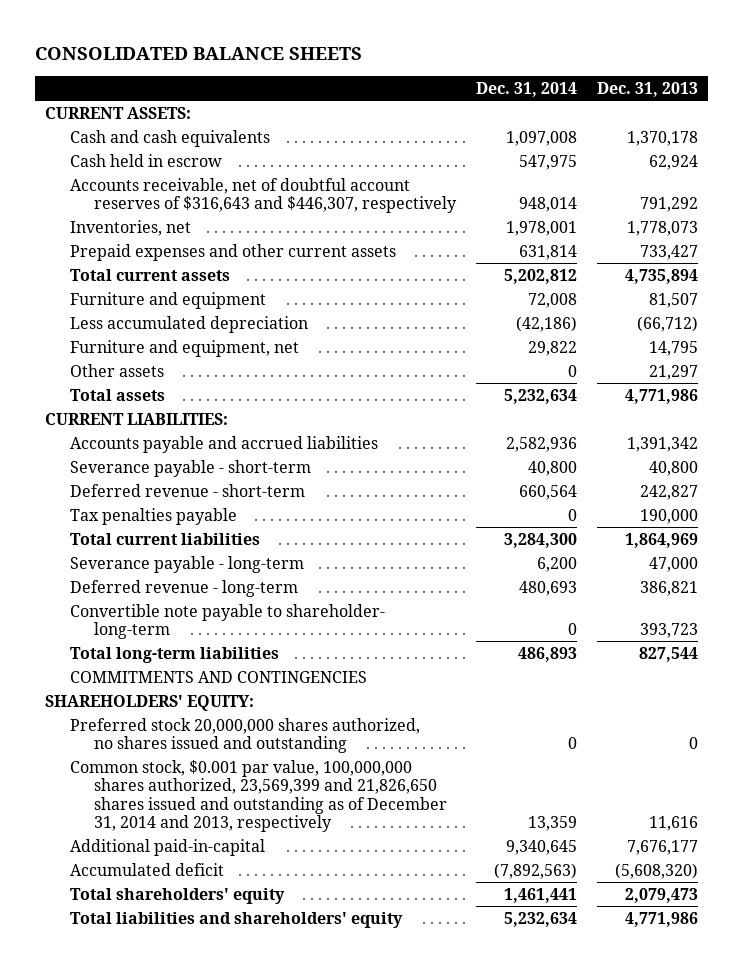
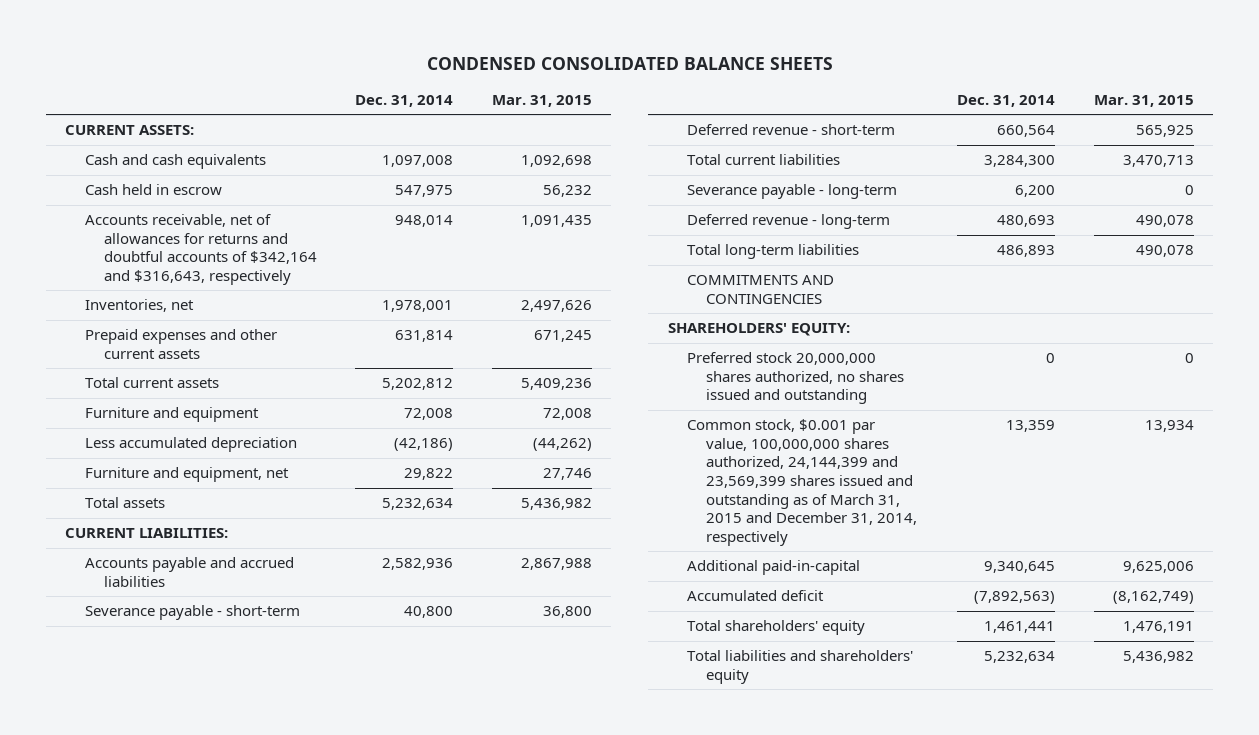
[35,47,363,61] CONSOLIDATED BALANCE SHEETS -> [426,56,833,70] CONDENSED CONSOLIDATED BALANCE SHEETS
[596,82,698,98] Dec. 31, 2013 -> none
none -> [491,94,592,107] Mar. 31, 2015
[69,177,458,214] Accounts receivable, net of doubtful account reserves of $316,643 and $446,307, respectively -> [84,214,317,285] Accounts receivable, net of allowances for returns and doubtful accounts of $342,164 and $316,643, respectively
[69,363,164,377] Other assets -> none
[69,507,237,525] Tax penalties payable -> none
[69,603,385,640] Convertible note payable to shareholder- long-term -> none
[69,759,448,833] Common stock, $0.001 par value, 100,000,000 shares authorized, 23,569,399 and 21,826,650 shares issued and outstanding as of December 31, 2014 and 2013, respectively -> [686,419,918,546] Common stock, $0.001 par value, 100,000,000 shares authorized, 24,144,399 and 23,569,399 shares issued and outstanding as of March 31, 2015 and December 31, 2014, respectively

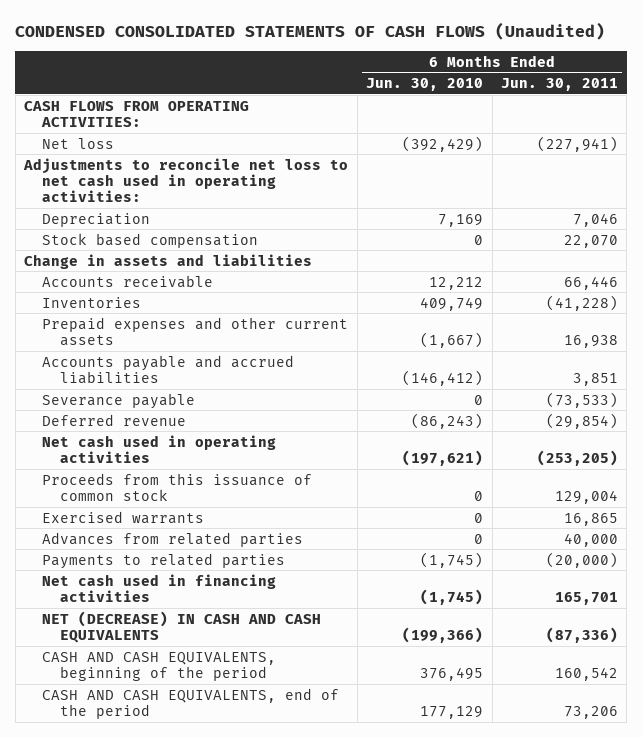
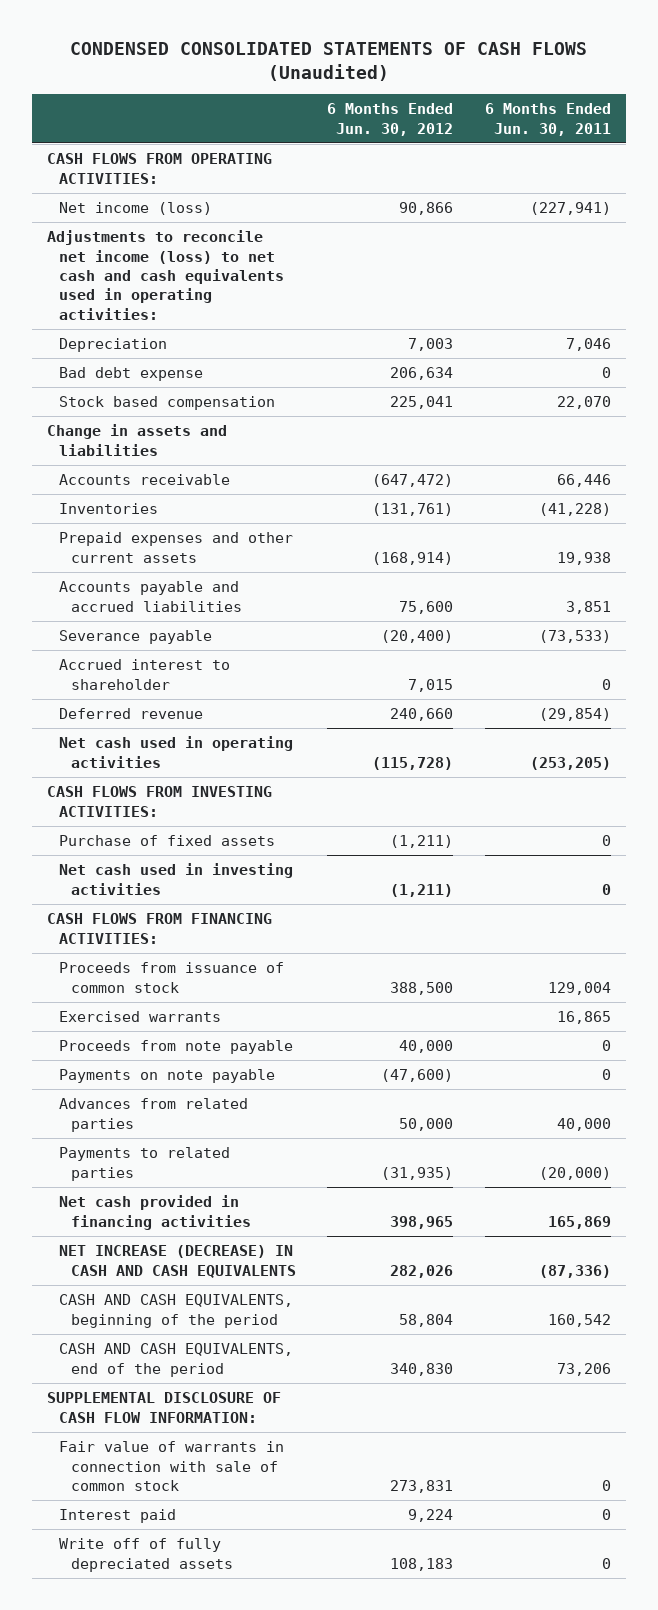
[366,78,484,92] Jun. 30, 2010 -> none
none -> [327,103,454,136] 6 Months Ended Jun. 30, 2012
[42,137,115,149] Net loss -> [59,202,213,216] Net income (loss)
[23,157,349,203] Adjustments to reconcile net loss to net cash used in operating activities: -> [47,230,285,320] Adjustments to reconcile net income (loss) to net cash and cash equivalents used in operating activities:
none -> [59,367,204,382] Bad debt expense
[563,334,618,348] 16,938 -> [556,551,611,565] 19,938
none -> [59,659,231,690] Accrued interest to shareholder
none -> [47,786,273,817] CASH FLOWS FROM INVESTING ACTIVITIES:
none -> [59,835,276,847] Purchase of fixed assets
none -> [59,863,294,895] Net cash used in investing activities
none -> [47,913,273,944] CASH FLOWS FROM FINANCING ACTIVITIES:
[42,472,313,501] Proceeds from this issuance of common stock -> [59,962,285,993] Proceeds from issuance of common stock
none -> [59,1040,294,1055] Proceeds from note payable
none -> [59,1069,276,1084] Payments on note payable
[42,573,277,602] Net cash used in financing activities -> [59,1195,251,1230] Net cash provided in financing activities
[554,591,618,605] 165,701 -> [547,1215,611,1229] 165,869
[42,610,322,643] NET (DECREASE) IN CASH AND CASH EQUIVALENTS -> [59,1245,296,1278] NET INCREASE (DECREASE) IN CASH AND CASH EQUIVALENTS
none -> [47,1392,282,1423] SUPPLEMENTAL DISCLOSURE OF CASH FLOW INFORMATION:
none -> [59,1441,285,1492] Fair value of warrants in connection with sale of common stock
none -> [59,1509,177,1524] Interest paid
none -> [59,1538,233,1572] Write off of fully depreciated assets

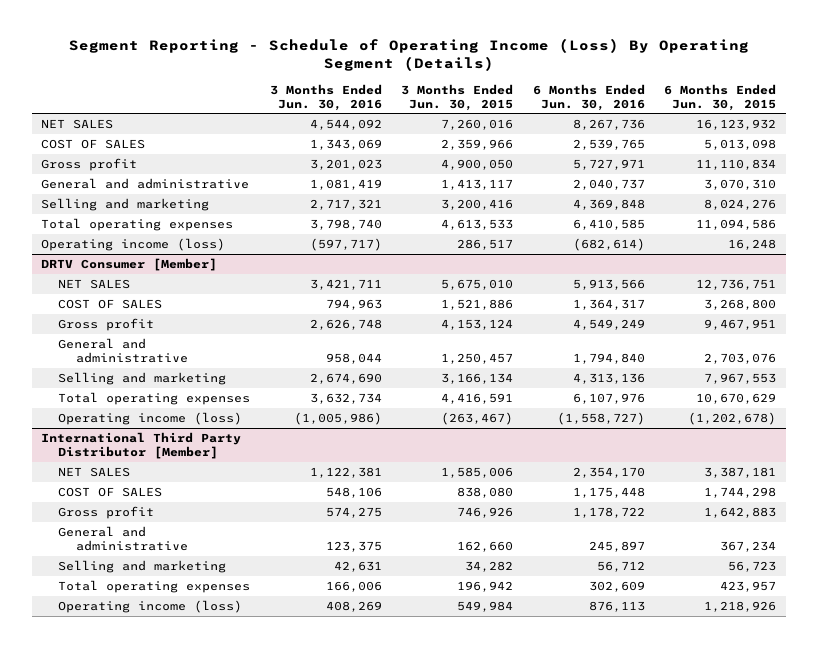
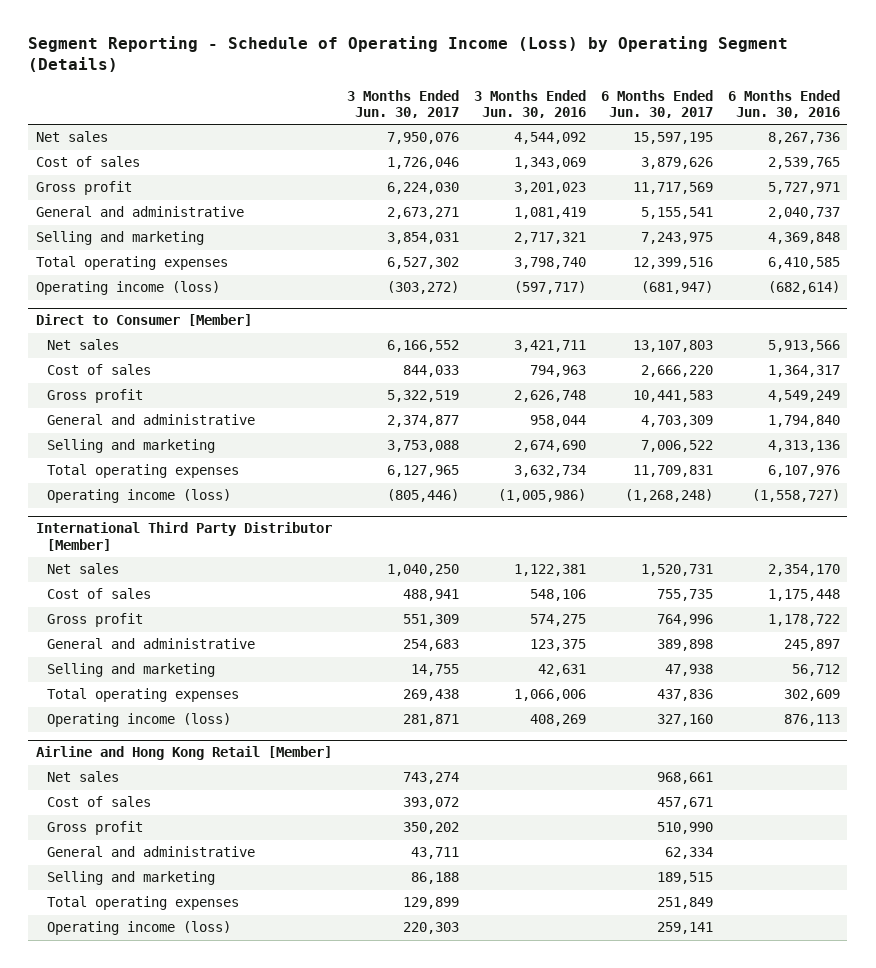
[68,37,749,72] Segment Reporting - Schedule of Operating Income (Loss) By Operating Segment (Details) -> [28,36,789,72] Segment Reporting - Schedule of Operating Income (Loss) by Operating Segment (Details)
[401,83,514,111] 3 Months Ended Jun. 30, 2015 -> none
[664,83,777,111] 6 Months Ended Jun. 30, 2015 -> none
none -> [346,89,459,118] 3 Months Ended Jun. 30, 2017
none -> [600,89,713,118] 6 Months Ended Jun. 30, 2017
[41,118,114,129] NET SALES -> [35,131,108,143] Net sales
[41,138,146,149] COST OF SALES -> [35,156,140,168] Cost of sales
[41,257,218,271] DRTV Consumer [Member] -> [35,314,252,327] Direct to Consumer [Member]
[58,278,131,289] NET SALES -> [46,339,119,351] Net sales
[58,298,163,309] COST OF SALES -> [46,364,151,376] Cost of sales
[58,466,131,477] NET SALES -> [46,563,119,575] Net sales
[58,486,163,497] COST OF SALES -> [46,588,151,600] Cost of sales
[325,580,382,592] 166,006 -> [513,689,586,702] 1,066,006
none -> [35,746,332,761] Airline and Hong Kong Retail [Member]
none -> [46,771,119,783] Net sales
none -> [46,796,151,808] Cost of sales
none -> [46,821,143,836] Gross profit
none -> [46,846,255,858] General and administrative
none -> [46,871,215,886] Selling and marketing
none -> [46,896,239,911] Total operating expenses
none -> [46,921,231,936] Operating income (loss)

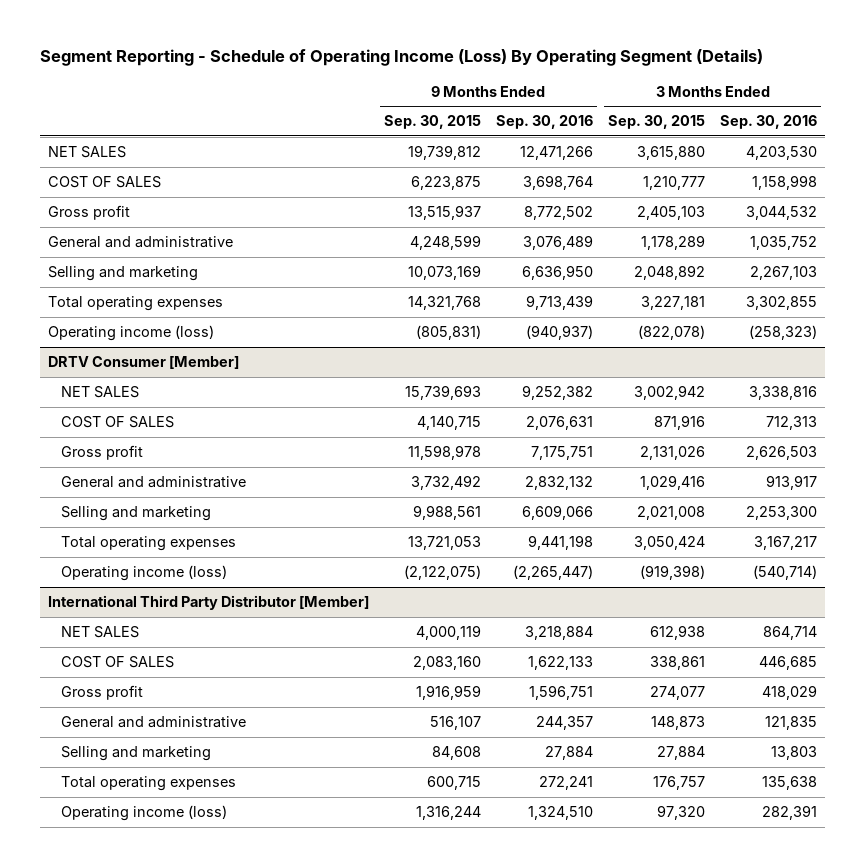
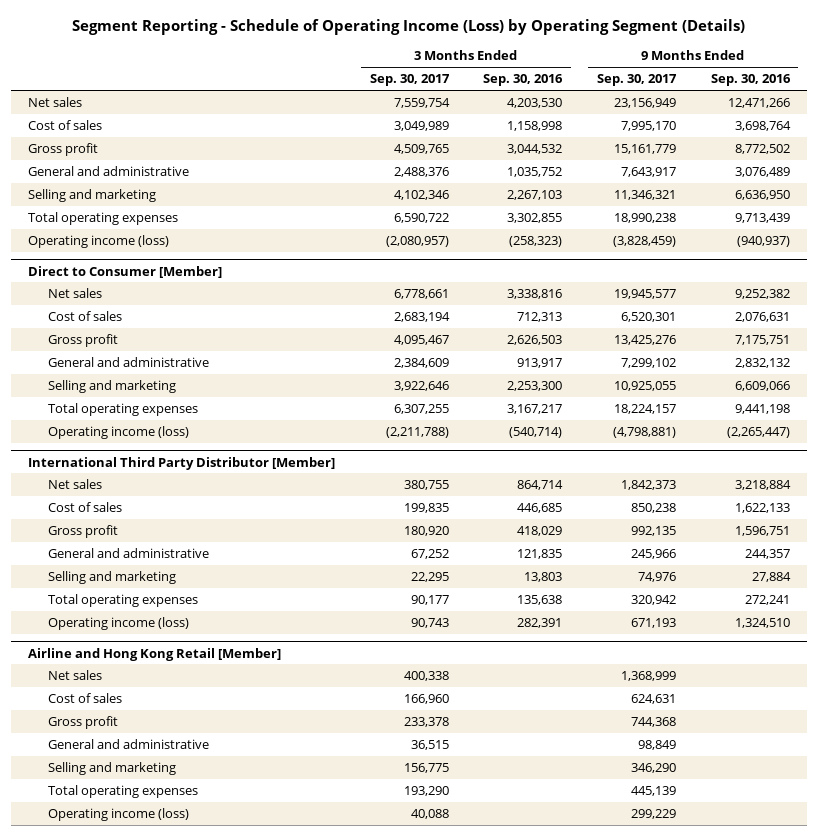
[39,49,763,67] Segment Reporting - Schedule of Operating Income (Loss) By Operating Segment (Details) -> [71,19,745,36] Segment Reporting - Schedule of Operating Income (Loss) by Operating Segment (Details)
[383,115,481,130] Sep. 30, 2015 -> none
[608,115,706,130] Sep. 30, 2015 -> none
none -> [369,74,450,87] Sep. 30, 2017
none -> [597,74,678,87] Sep. 30, 2017
[47,146,126,159] NET SALES -> [28,97,83,108] Net sales
[47,176,161,189] COST OF SALES -> [28,120,103,131] Cost of sales
[47,356,239,370] DRTV Consumer [Member] -> [28,265,223,278] Direct to Consumer [Member]
[60,386,139,399] NET SALES -> [47,288,102,299] Net sales
[60,416,174,429] COST OF SALES -> [47,311,122,322] Cost of sales
[60,626,139,639] NET SALES -> [47,479,102,490] Net sales
[60,656,174,669] COST OF SALES -> [47,502,122,513] Cost of sales
none -> [28,647,282,661] Airline and Hong Kong Retail [Member]
none -> [47,670,102,681] Net sales
none -> [47,693,122,704] Cost of sales
none -> [47,716,118,730] Gross profit
none -> [47,739,209,750] General and administrative
none -> [47,762,176,776] Selling and marketing
none -> [47,785,198,799] Total operating expenses
none -> [47,808,189,822] Operating income (loss)

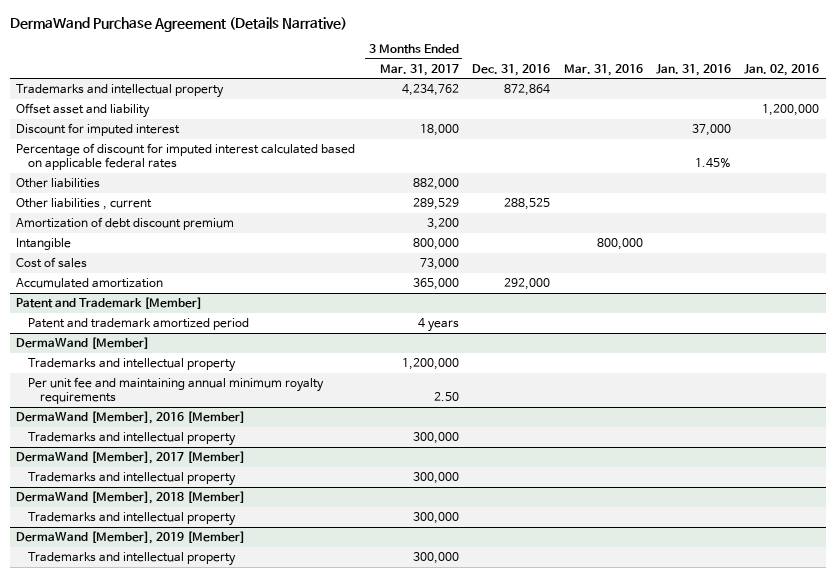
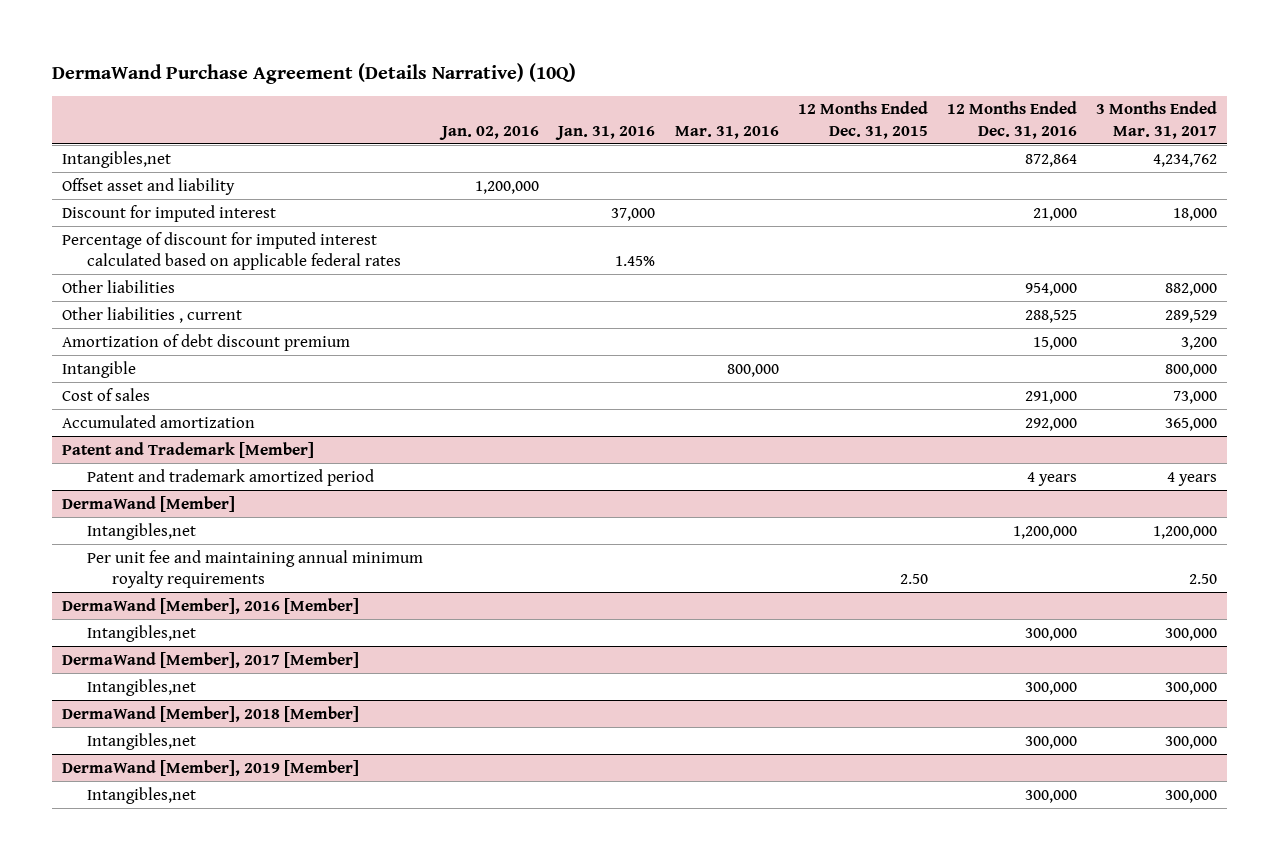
[9,16,347,32] DermaWand Purchase Agreement (Details Narrative) -> [52,62,577,84] DermaWand Purchase Agreement (Details Narrative) (10Q)
[472,63,551,76] Dec. 31, 2016 -> none
none -> [797,101,928,139] 12 Months Ended Dec. 31, 2015
none -> [947,101,1078,139] 12 Months Ended Dec. 31, 2016
[16,83,225,98] Trademarks and intellectual property -> [61,150,171,168] Intangibles,net
[27,357,236,372] Trademarks and intellectual property -> [86,522,196,540] Intangibles,net
[27,431,236,446] Trademarks and intellectual property -> [86,624,196,642] Intangibles,net
[27,471,236,486] Trademarks and intellectual property -> [86,678,196,696] Intangibles,net
[27,511,236,526] Trademarks and intellectual property -> [86,732,196,750] Intangibles,net
[27,551,236,566] Trademarks and intellectual property -> [86,786,196,804] Intangibles,net

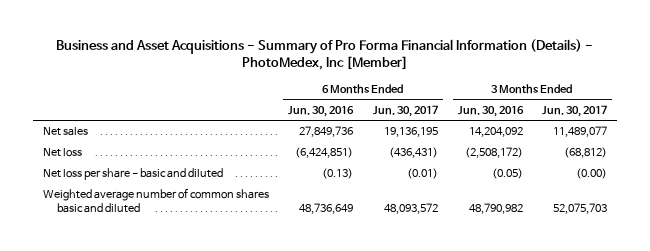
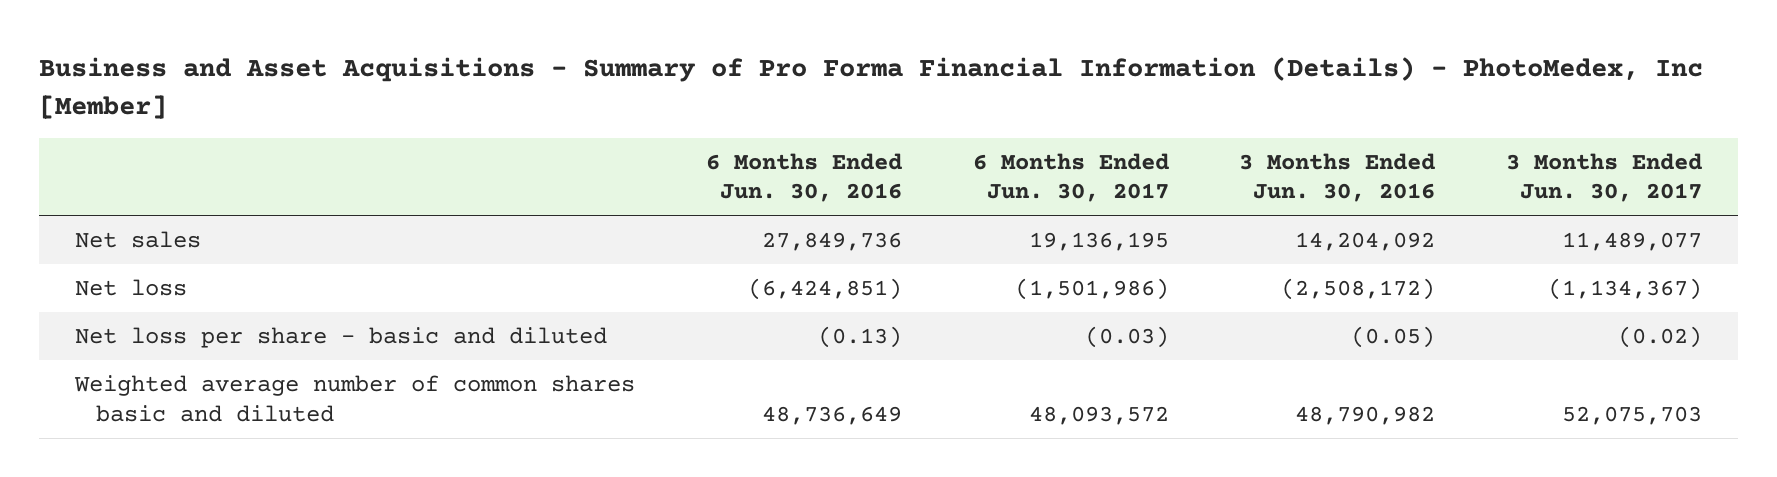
[388,147,438,159] (436,431) -> [1014,278,1169,301] (1,501,986)
[564,147,608,159] (68,812) -> [1548,278,1703,301] (1,134,367)
[406,168,438,180] (0.01) -> [1084,326,1169,349] (0.03)
[576,168,608,180] (0.00) -> [1618,326,1703,349] (0.02)

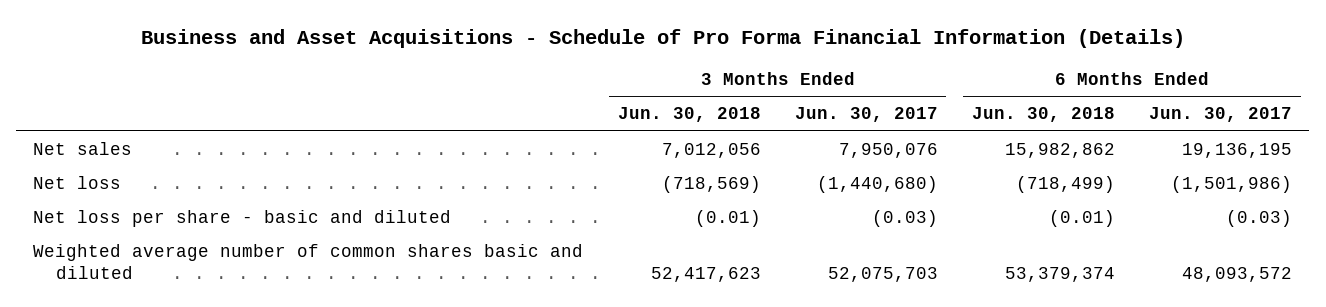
[39,57,1704,119] Business and Asset Acquisitions - Summary of Pro Forma Financial Information (Details) - PhotoMedex, Inc [Member] -> [140,28,1185,48] Business and Asset Acquisitions - Schedule of Pro Forma Financial Information (Details)
[705,152,902,203] 6 Months Ended Jun. 30, 2016 -> none
[1239,152,1436,203] 3 Months Ended Jun. 30, 2016 -> none
none -> [617,107,761,123] Jun. 30, 2018
none -> [972,107,1116,123] Jun. 30, 2018
[1562,232,1703,252] 11,489,077 -> [838,143,938,159] 7,950,076
[1548,278,1703,301] (1,134,367) -> [816,176,938,194] (1,440,680)
[1618,326,1703,349] (0.02) -> [871,210,938,228] (0.03)

